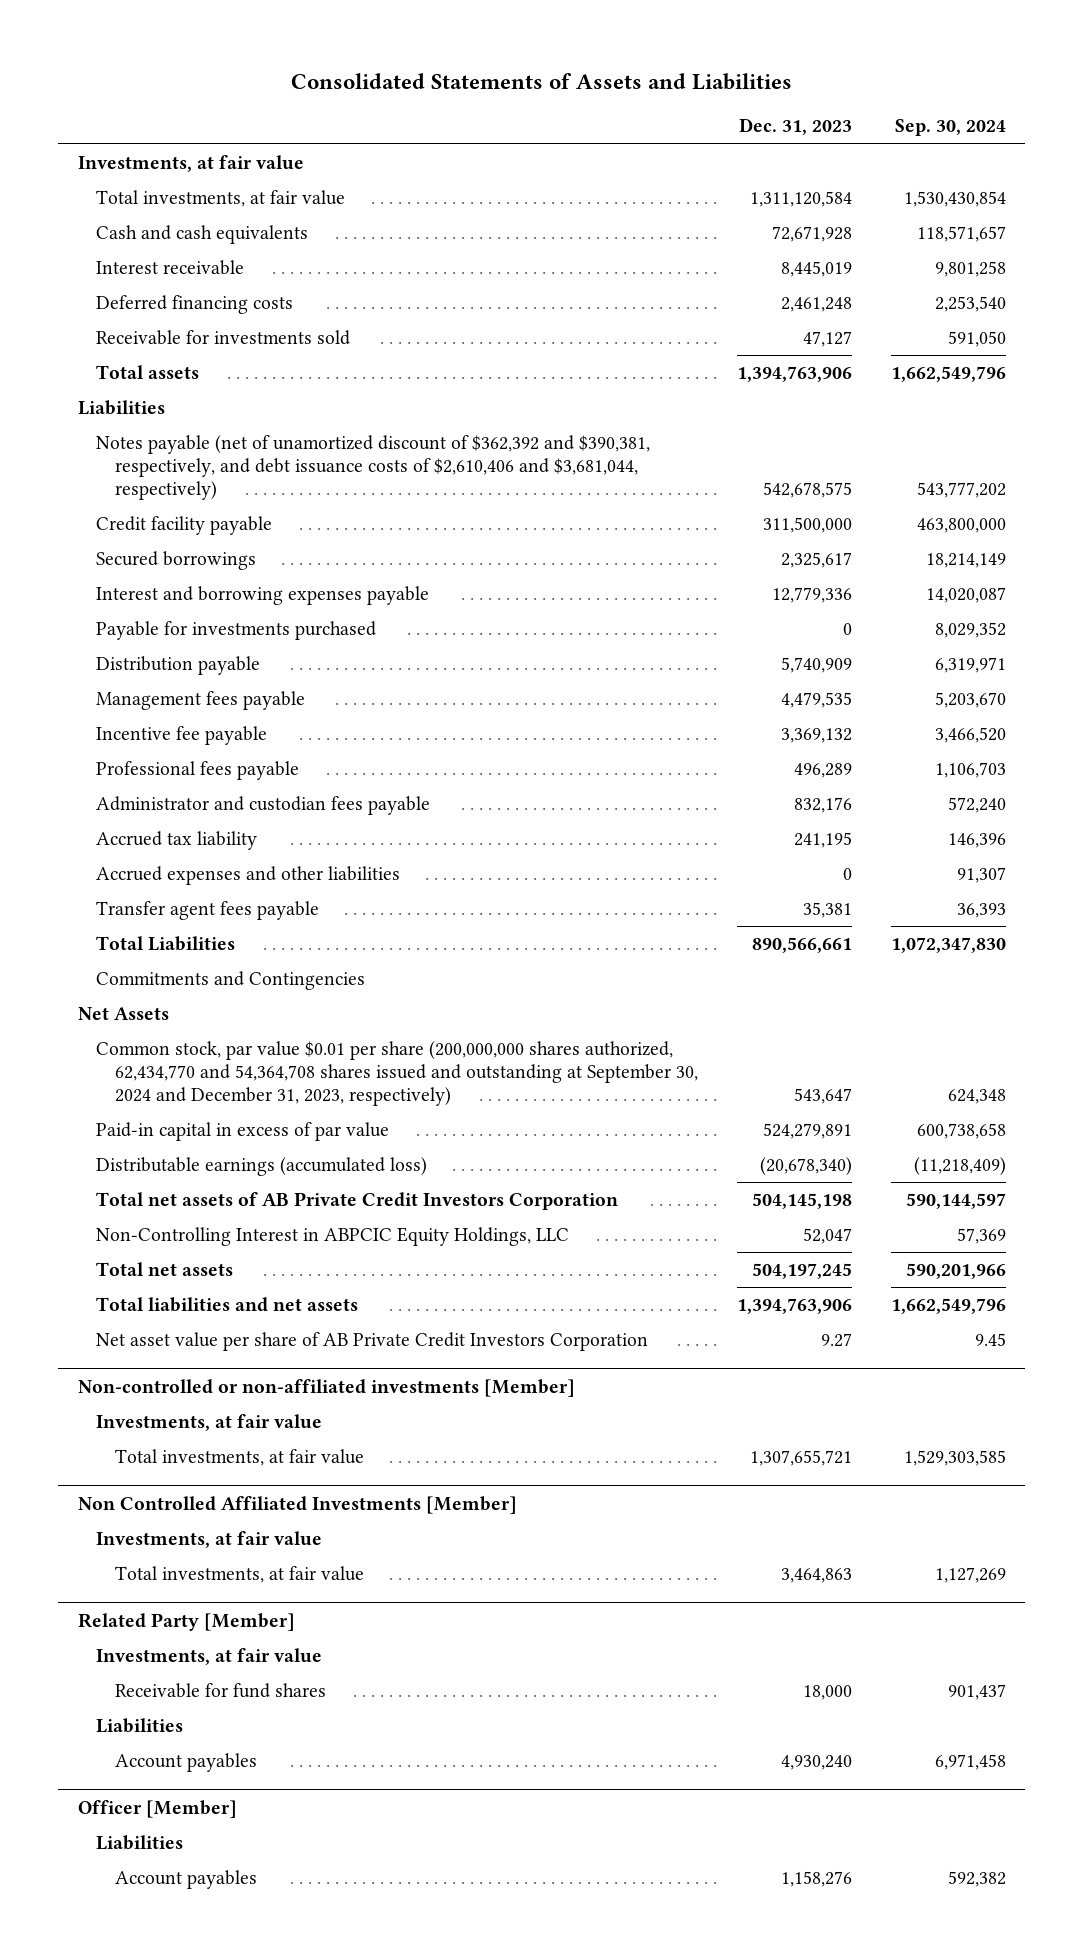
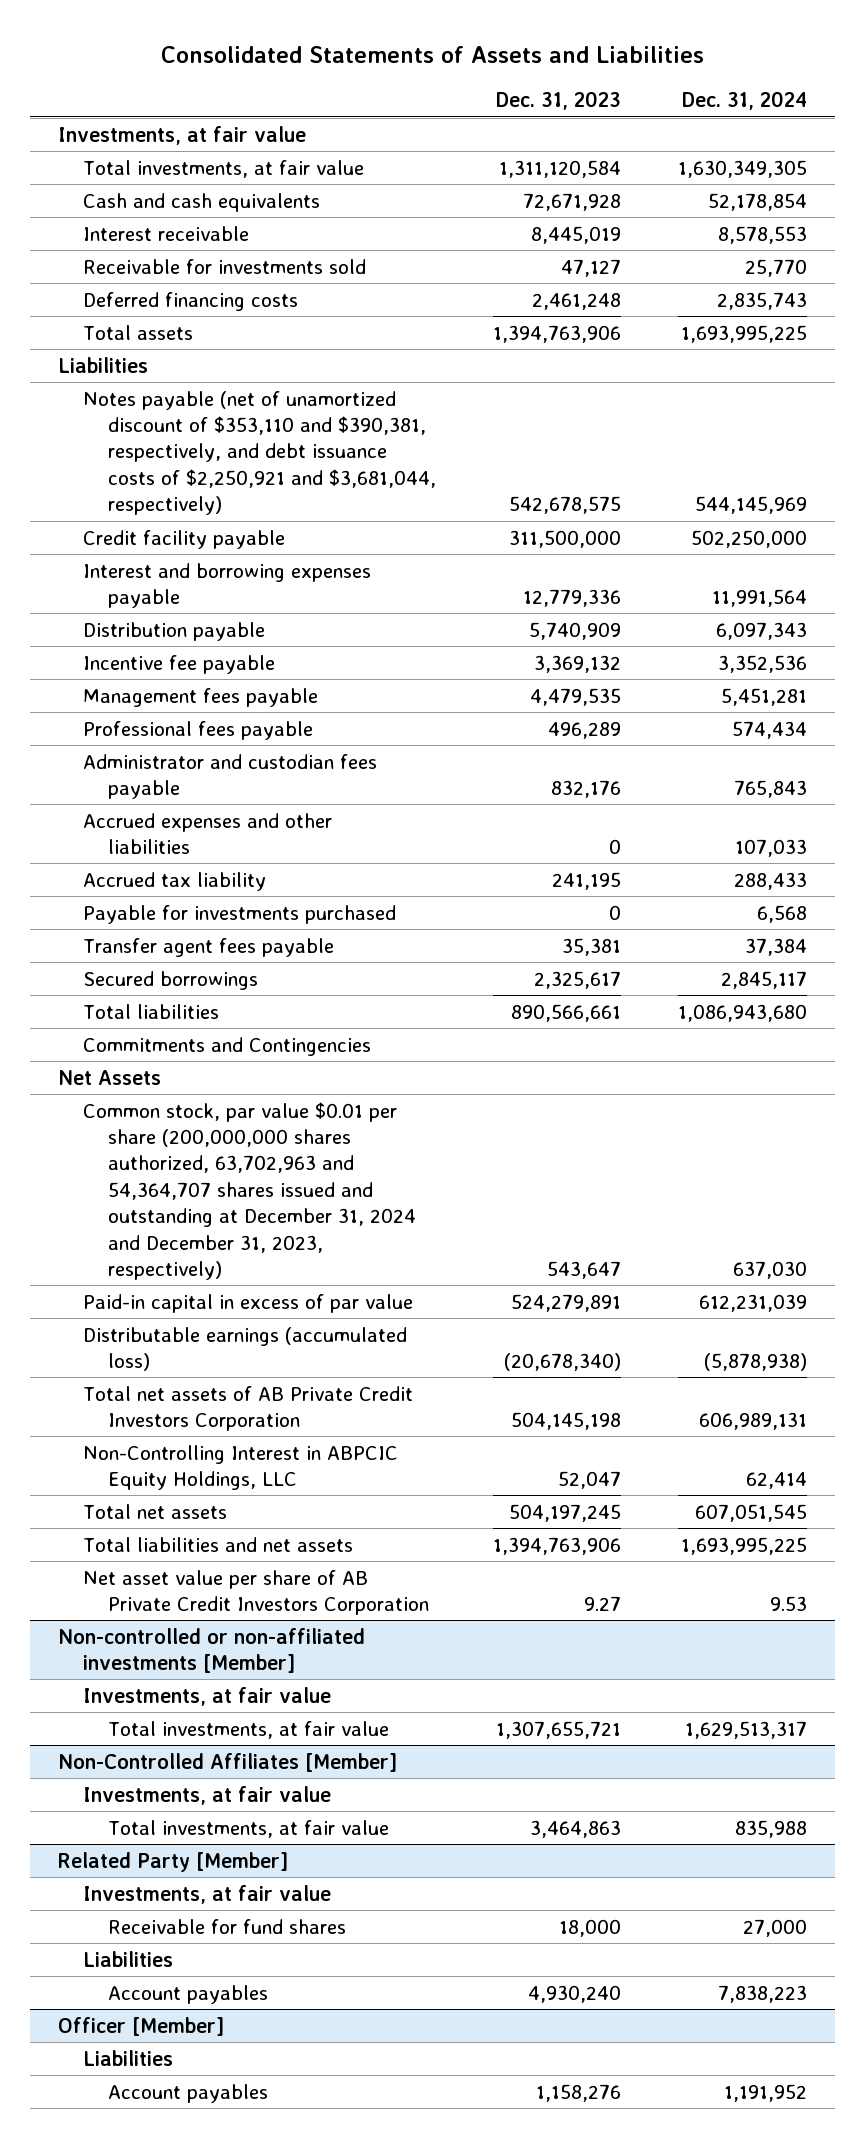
[894,119,1006,137] Sep. 30, 2024 -> none
none -> [682,91,808,111] Dec. 31, 2024
[96,295,294,315] Deferred financing costs -> [83,291,299,311] Deferred financing costs
[96,435,651,500] Notes payable (net of unamortized discount of $362,392 and $390,381, respectively, and debt issuance costs of $2,610,406 and $3,681,044, respectively) -> [83,390,437,516] Notes payable (net of unamortized discount of $353,110 and $390,381, respectively, and debt issuance costs of $2,250,921 and $3,681,044, respectively)
[96,691,306,711] Management fees payable -> [83,687,319,707] Management fees payable
[96,831,258,851] Accrued tax liability -> [83,871,267,891] Accrued tax liability
[96,621,377,641] Payable for investments purchased -> [83,904,397,924] Payable for investments purchased
[96,551,257,571] Secured borrowings -> [83,970,259,990] Secured borrowings
[96,936,236,952] Total Liabilities -> [83,1003,220,1019] Total liabilities
[96,1041,698,1106] Common stock, par value $0.01 per share (200,000,000 shares authorized, 62,434,770 and 54,364,708 shares issued and outstanding at September 30, 2024 and December 31, 2023, respectively) -> [83,1101,417,1281] Common stock, par value $0.01 per share (200,000,000 shares authorized, 63,702,963 and 54,364,707 shares issued and outstanding at December 31, 2024 and December 31, 2023, respectively)
[77,1495,517,1514] Non Controlled Affiliated Investments [Member] -> [58,1752,398,1772] Non-Controlled Affiliates [Member]

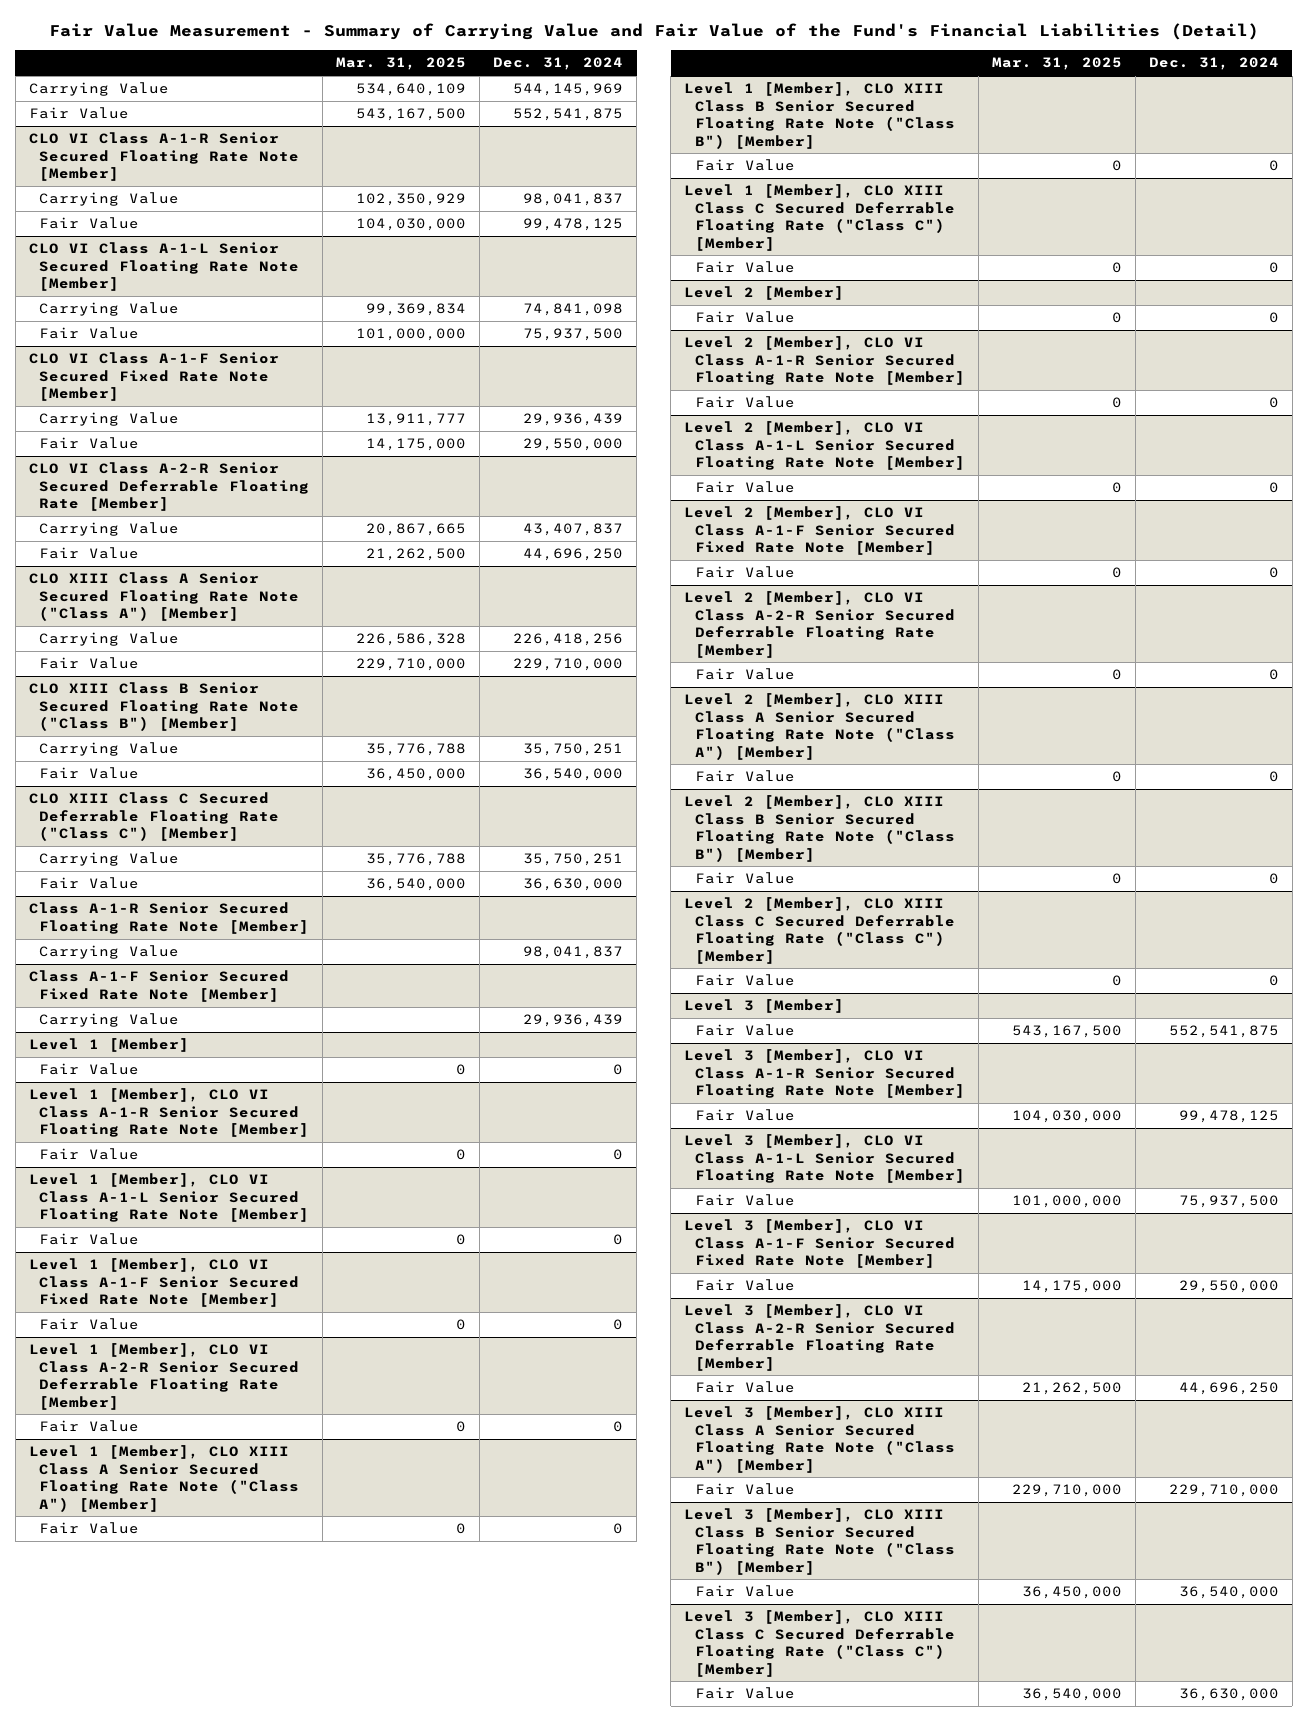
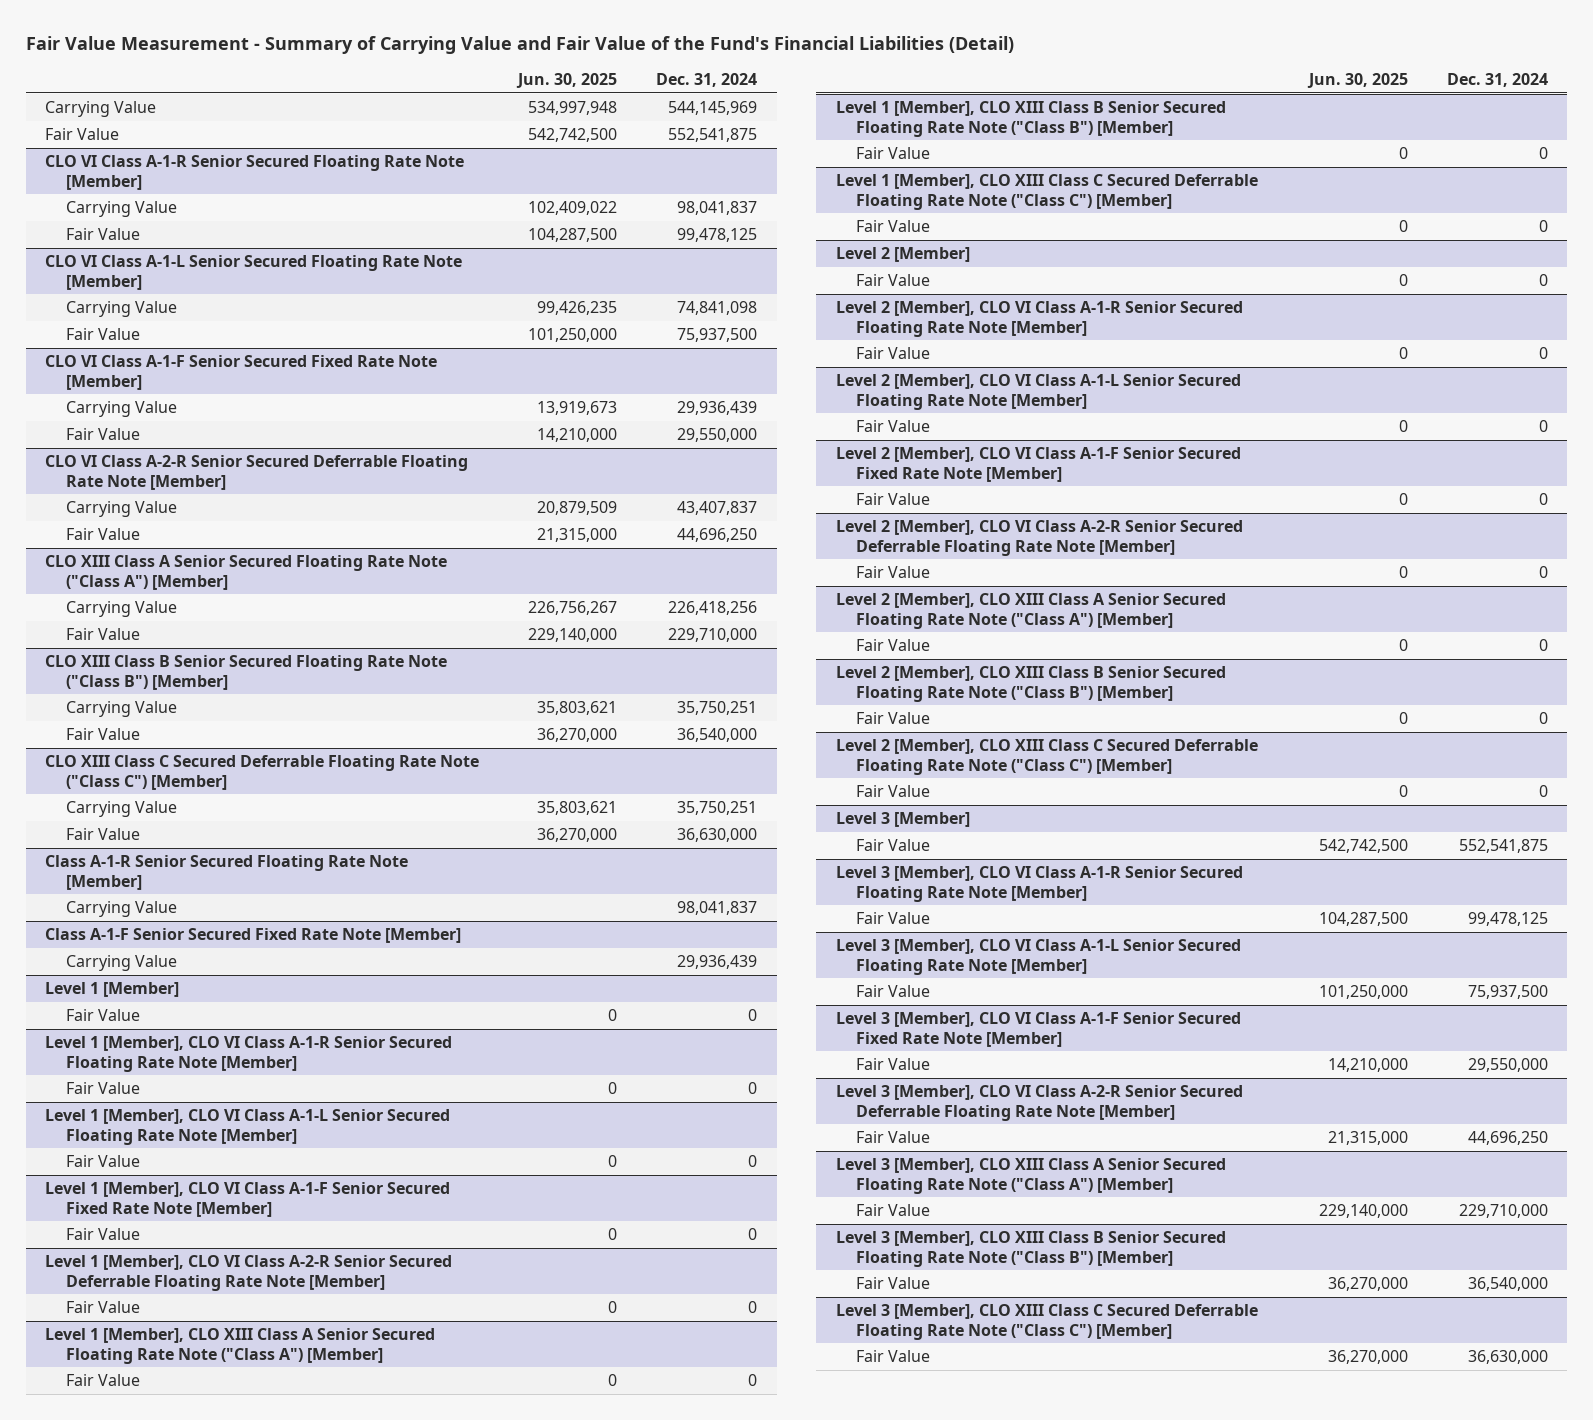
[336,57,467,71] Mar. 31, 2025 -> none
none -> [516,72,618,88] Jun. 30, 2025
[28,462,310,512] CLO VI Class A-2-R Senior Secured Deferrable Floating Rate [Member] -> [45,454,469,490] CLO VI Class A-2-R Senior Secured Deferrable Floating Rate Note [Member]
[28,792,280,842] CLO XIII Class C Secured Deferrable Floating Rate ("Class C") [Member] -> [45,754,480,790] CLO XIII Class C Secured Deferrable Floating Rate Note ("Class C") [Member]
[28,1343,300,1410] Level 1 [Member], CLO VI Class A-2-R Senior Secured Deferrable Floating Rate [Member] -> [45,1254,453,1291] Level 1 [Member], CLO VI Class A-2-R Senior Secured Deferrable Floating Rate Note [Member]
[684,184,955,251] Level 1 [Member], CLO XIII Class C Secured Deferrable Floating Rate ("Class C") [Member] -> [835,173,1258,210] Level 1 [Member], CLO XIII Class C Secured Deferrable Floating Rate Note ("Class C") [Member]
[684,591,955,658] Level 2 [Member], CLO VI Class A-2-R Senior Secured Deferrable Floating Rate [Member] -> [835,519,1243,556] Level 2 [Member], CLO VI Class A-2-R Senior Secured Deferrable Floating Rate Note [Member]
[684,897,955,964] Level 2 [Member], CLO XIII Class C Secured Deferrable Floating Rate ("Class C") [Member] -> [835,738,1258,775] Level 2 [Member], CLO XIII Class C Secured Deferrable Floating Rate Note ("Class C") [Member]
[684,1304,955,1371] Level 3 [Member], CLO VI Class A-2-R Senior Secured Deferrable Floating Rate [Member] -> [835,1084,1243,1121] Level 3 [Member], CLO VI Class A-2-R Senior Secured Deferrable Floating Rate Note [Member]
[684,1610,955,1677] Level 3 [Member], CLO XIII Class C Secured Deferrable Floating Rate ("Class C") [Member] -> [835,1303,1258,1340] Level 3 [Member], CLO XIII Class C Secured Deferrable Floating Rate Note ("Class C") [Member]

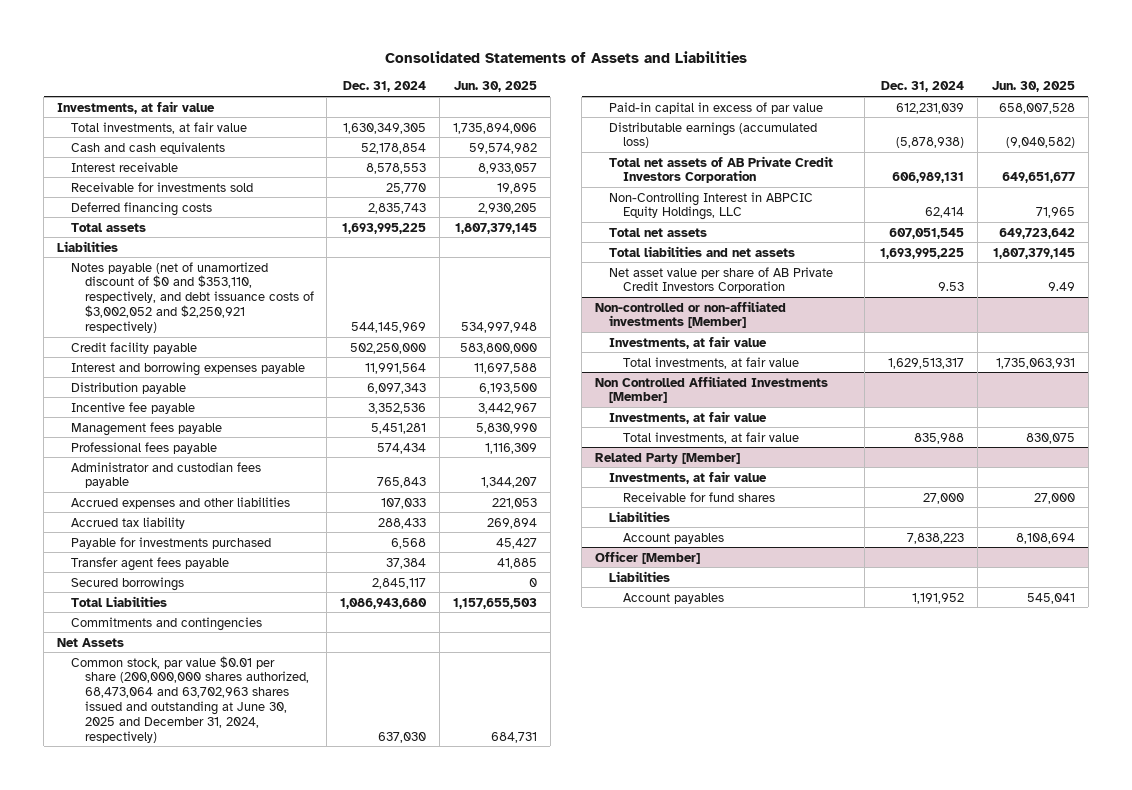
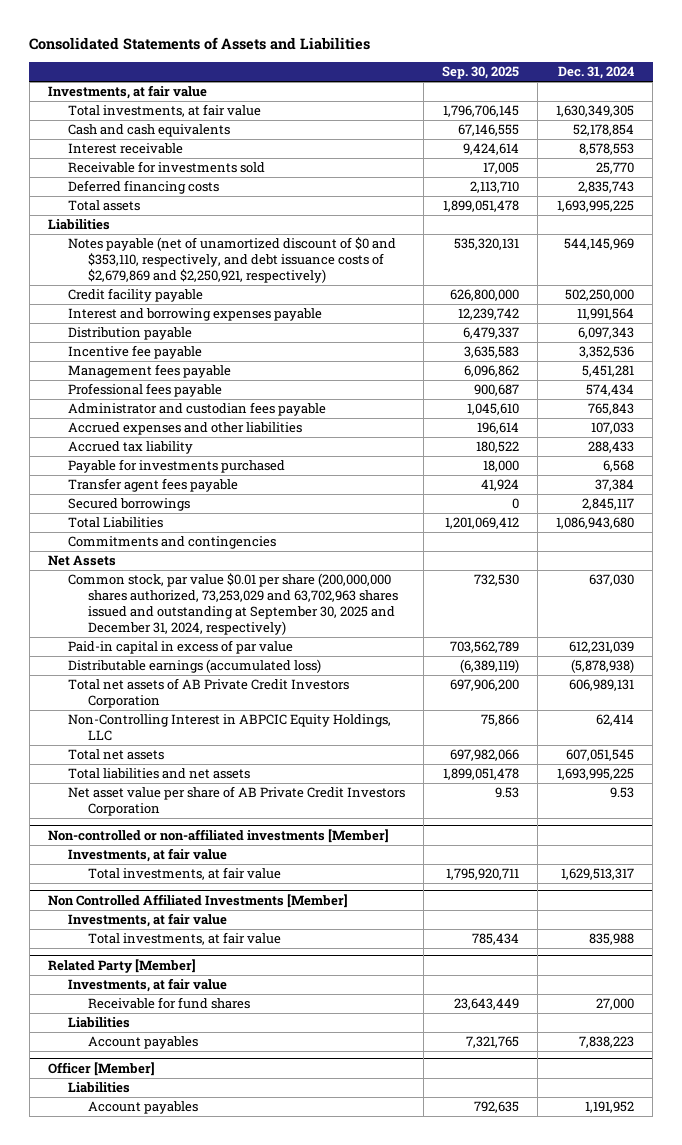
[453,81,537,93] Jun. 30, 2025 -> none
none -> [442,66,520,80] Sep. 30, 2025
[70,261,314,333] Notes payable (net of unamortized discount of $0 and $353,110, respectively, and debt issuance costs of $3,002,052 and $2,250,921 respectively) -> [67,237,396,283] Notes payable (net of unamortized discount of $0 and $353,110, respectively, and debt issuance costs of $2,679,869 and $2,250,921, respectively)
[70,655,309,743] Common stock, par value $0.01 per share (200,000,000 shares authorized, 68,473,064 and 63,702,963 shares issued and outstanding at June 30, 2025 and December 31, 2024, respectively) -> [67,573,398,635] Common stock, par value $0.01 per share (200,000,000 shares authorized, 73,253,029 and 63,702,963 shares issued and outstanding at September 30, 2025 and December 31, 2024, respectively)

